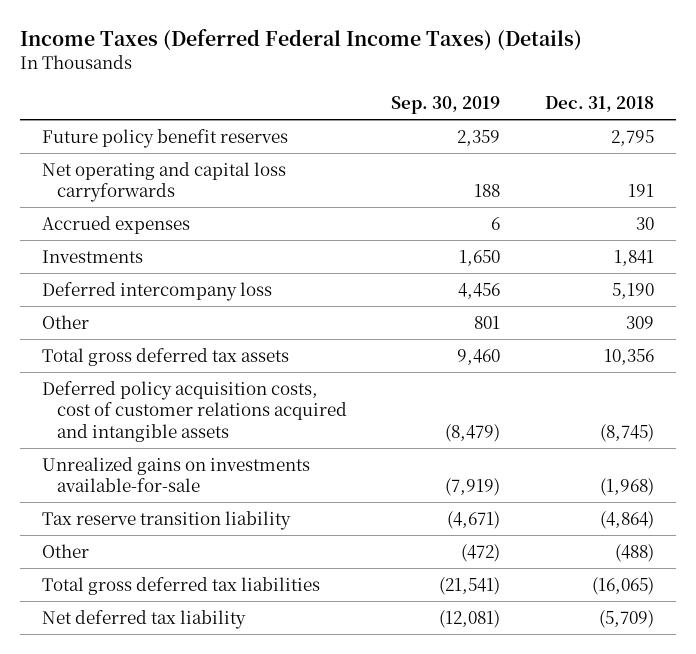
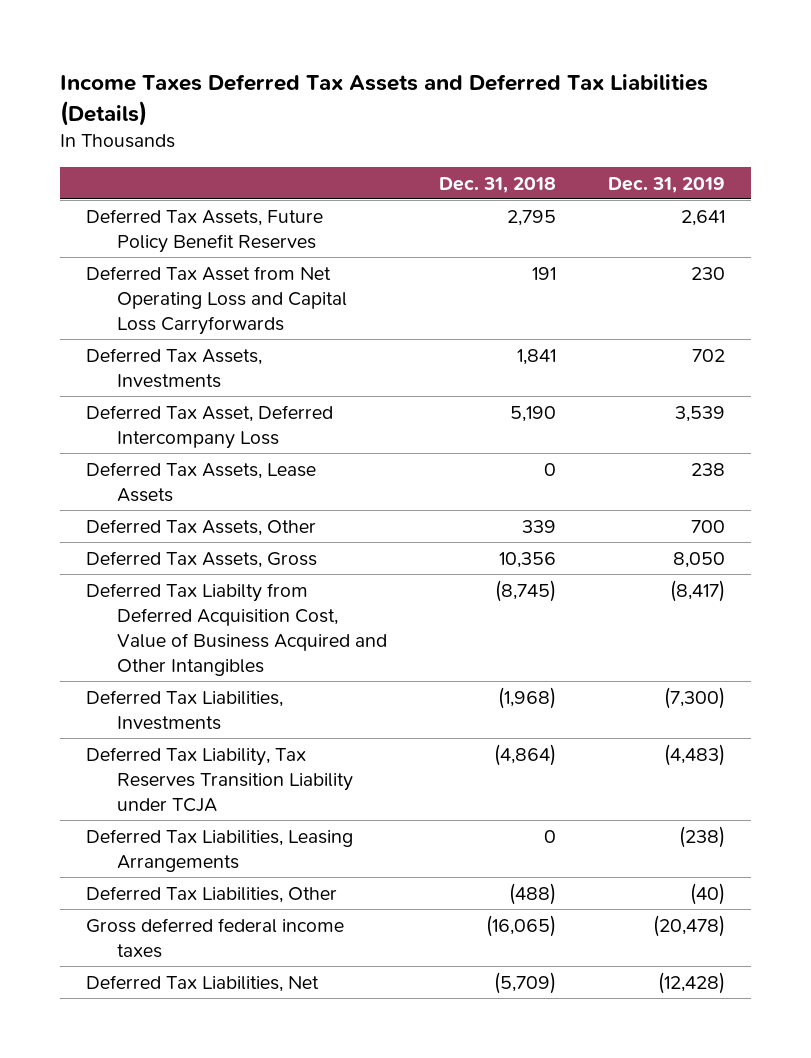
[19,29,582,51] Income Taxes (Deferred Federal Income Taxes) (Details) -> [60,74,709,126] Income Taxes Deferred Tax Assets and Deferred Tax Liabilities (Details)
[391,96,501,115] Sep. 30, 2019 -> none
none -> [608,176,726,193] Dec. 31, 2019
[41,215,190,234] Accrued expenses -> none
[41,128,288,148] Future policy benefit reserves -> [86,208,324,253] Deferred Tax Assets, Future Policy Benefit Reserves
[41,161,286,203] Net operating and capital loss carryforwards -> [86,265,348,335] Deferred Tax Asset from Net Operating Loss and Capital Loss Carryforwards
[41,249,143,263] Investments -> [86,347,263,388] Deferred Tax Assets, Investments
[41,281,272,301] Deferred intercompany loss -> [86,404,334,449] Deferred Tax Asset, Deferred Intercompany Loss
none -> [86,461,317,502] Deferred Tax Assets, Lease Assets
[41,314,89,329] Other -> [86,518,317,536] Deferred Tax Assets, Other
[625,315,654,329] 309 -> [522,519,557,533] 339
[41,347,289,366] Total gross deferred tax assets -> [86,550,318,568] Deferred Tax Assets, Gross
[41,380,347,442] Deferred policy acquisition costs, cost of customer relations acquired and intangible assets -> [86,582,388,677] Deferred Tax Liabilty from Deferred Acquisition Cost, Value of Business Acquired and Other Intangibles
[41,456,310,493] Unrealized gains on investments available-for-sale -> [86,689,284,730] Deferred Tax Liabilities, Investments
[41,510,291,530] Tax reserve transition liability -> [86,746,354,812] Deferred Tax Liability, Tax Reserves Transition Liability under TCJA
none -> [86,828,354,872] Deferred Tax Liabilities, Leasing Arrangements
[41,543,89,558] Other -> [86,885,338,903] Deferred Tax Liabilities, Other
[41,576,320,595] Total gross deferred tax liabilities -> [86,917,345,958] Gross deferred federal income taxes
[41,609,246,629] Net deferred tax liability -> [86,974,320,992] Deferred Tax Liabilities, Net

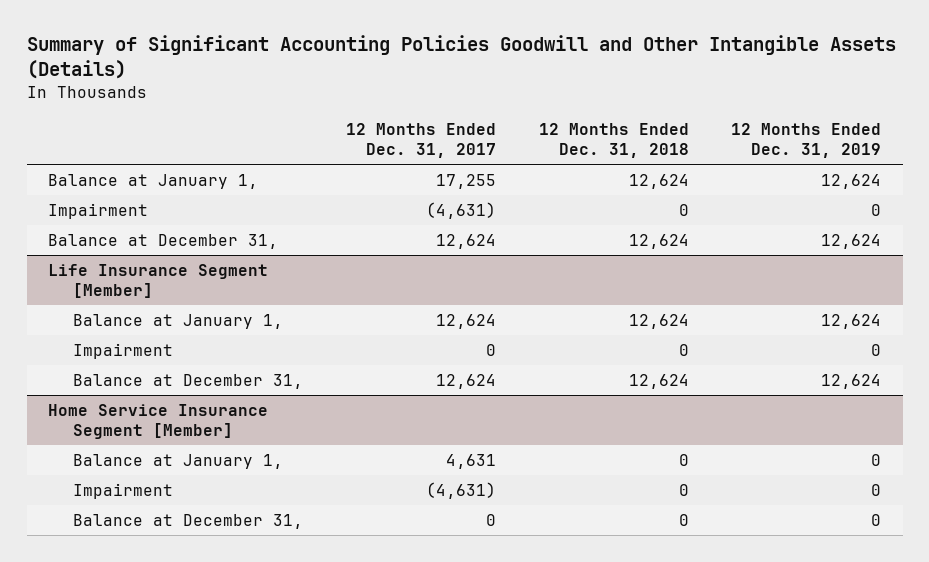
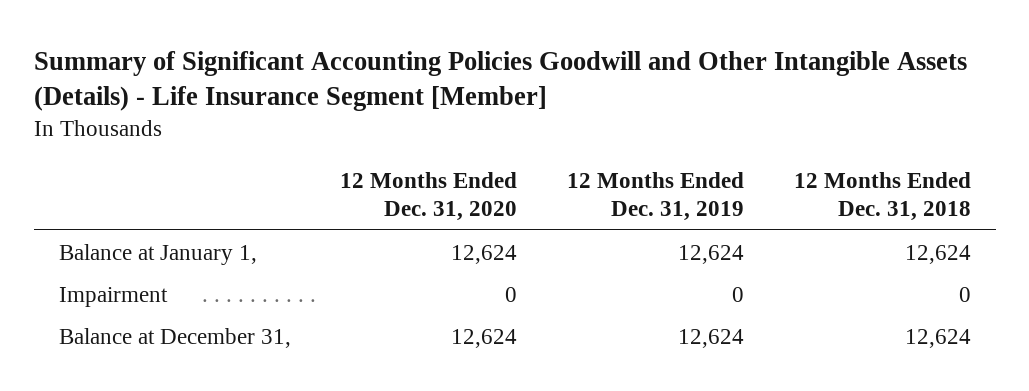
[26,35,896,80] Summary of Significant Accounting Policies Goodwill and Other Intangible Assets (Details) -> [33,50,967,112] Summary of Significant Accounting Policies Goodwill and Other Intangible Assets (Details) - Life Insurance Segment [Member]
[345,122,496,159] 12 Months Ended Dec. 31, 2017 -> none
none -> [340,172,518,222] 12 Months Ended Dec. 31, 2020
[47,263,268,299] Life Insurance Segment [Member] -> none
[73,313,284,329] Balance at January 1, -> none
[73,342,174,359] Impairment -> none
[73,373,304,389] Balance at December 31, -> none
[47,403,268,440] Home Service Insurance Segment [Member] -> none
[73,453,284,469] Balance at January 1, -> none
[73,482,174,499] Impairment -> none
[73,513,304,529] Balance at December 31, -> none

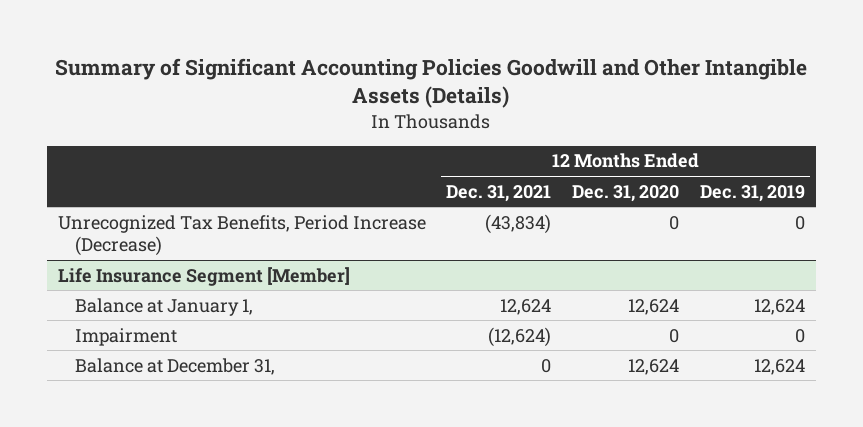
[33,50,967,112] Summary of Significant Accounting Policies Goodwill and Other Intangible Assets (Details) - Life Insurance Segment [Member] -> [55,58,808,109] Summary of Significant Accounting Policies Goodwill and Other Intangible Assets (Details)
[793,172,971,222] 12 Months Ended Dec. 31, 2018 -> none
none -> [446,184,552,202] Dec. 31, 2021
none -> [57,214,426,257] Unrecognized Tax Benefits, Period Increase (Decrease)
none -> [57,266,350,286] Life Insurance Segment [Member]

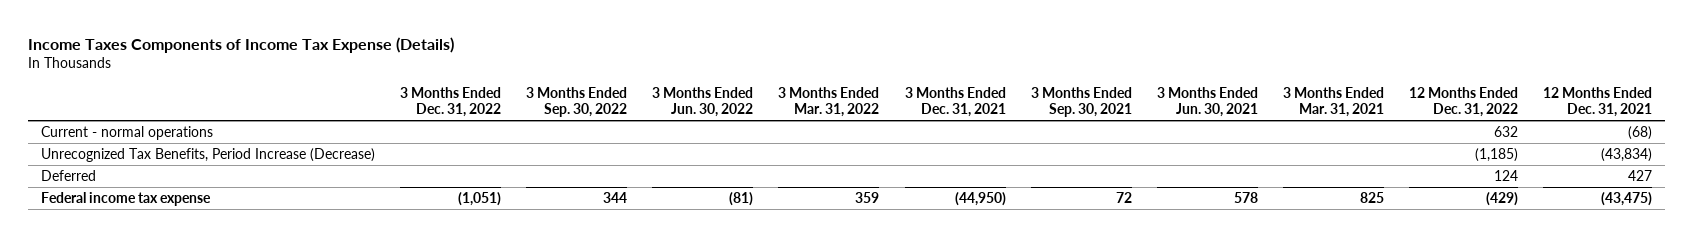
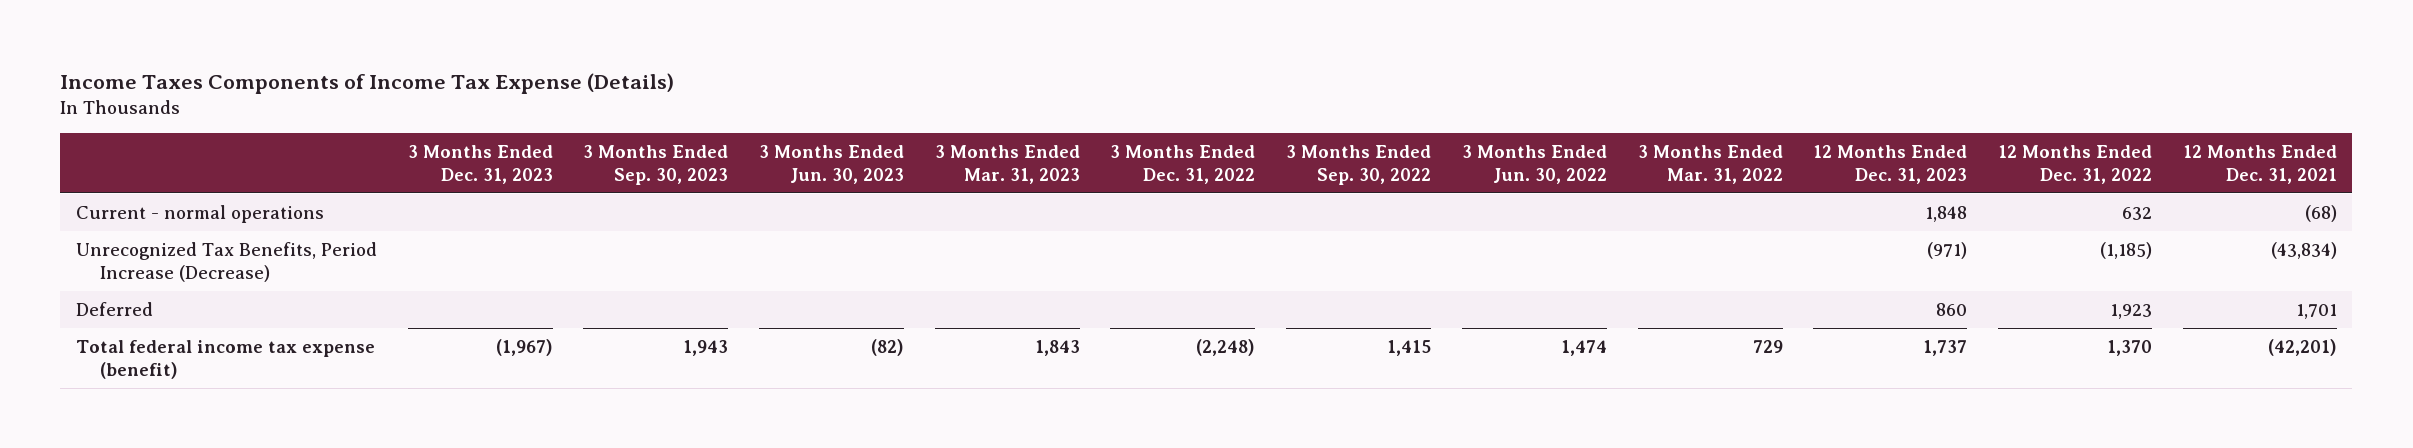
[904,86,1006,118] 3 Months Ended Dec. 31, 2021 -> none
[1030,86,1132,118] 3 Months Ended Sep. 30, 2021 -> none
[1156,86,1258,118] 3 Months Ended Jun. 30, 2021 -> none
[1282,86,1384,118] 3 Months Ended Mar. 31, 2021 -> none
none -> [407,144,553,184] 3 Months Ended Dec. 31, 2023
none -> [583,144,729,185] 3 Months Ended Sep. 30, 2023
none -> [758,144,904,184] 3 Months Ended Jun. 30, 2023
none -> [934,144,1080,184] 3 Months Ended Mar. 31, 2023
none -> [1813,144,1968,184] 12 Months Ended Dec. 31, 2023
[1494,169,1519,181] 124 -> [2110,303,2153,319] 1,923
[1628,169,1653,181] 427 -> [2295,303,2337,319] 1,701
[40,191,211,206] Federal income tax expense -> [75,339,375,379] Total federal income tax expense (benefit)
[458,191,502,206] (1,051) -> [1196,338,1256,356] (2,248)
[603,191,628,203] 344 -> [1387,339,1432,356] 1,415
[729,191,754,206] (81) -> [1560,339,1607,356] 1,474
[855,191,880,203] 359 -> [1752,339,1783,353] 729
[1486,191,1519,206] (429) -> [2107,339,2153,356] 1,370
[1601,191,1653,206] (43,475) -> [2267,338,2337,356] (42,201)

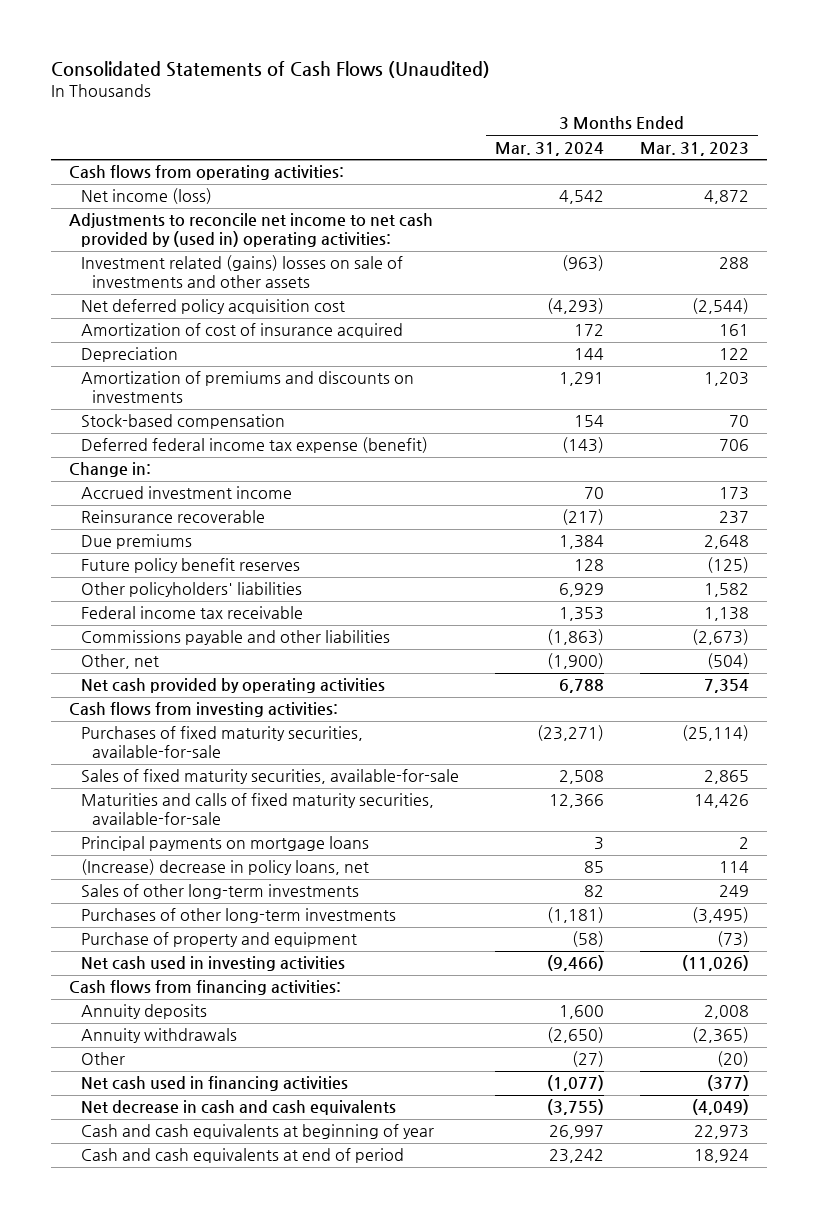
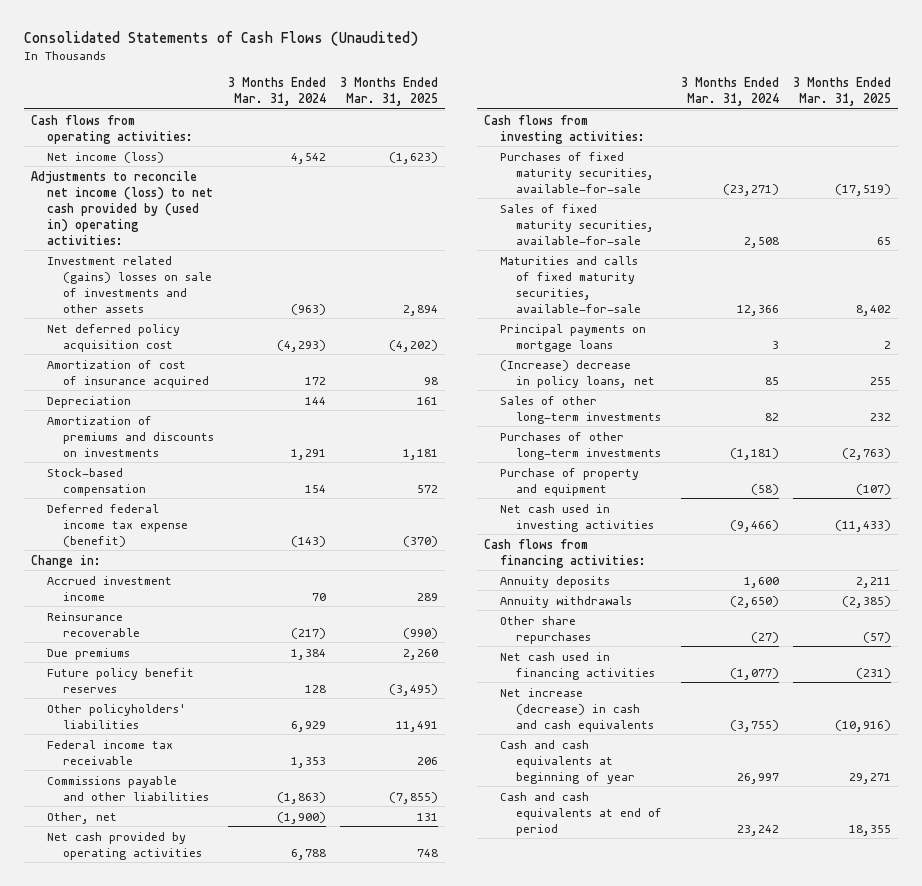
[640,141,750,156] Mar. 31, 2023 -> none
none -> [340,77,439,107] 3 Months Ended Mar. 31, 2025
[69,213,434,247] Adjustments to reconcile net income to net cash provided by (used in) operating activities: -> [30,170,213,245] Adjustments to reconcile net income (loss) to net cash provided by (used in) operating activities:
[80,1052,125,1066] Other -> [499,615,592,644] Other share repurchases
[80,1100,396,1116] Net decrease in cash and cash equivalents -> [499,687,655,732] Net increase (decrease) in cash and cash equivalents

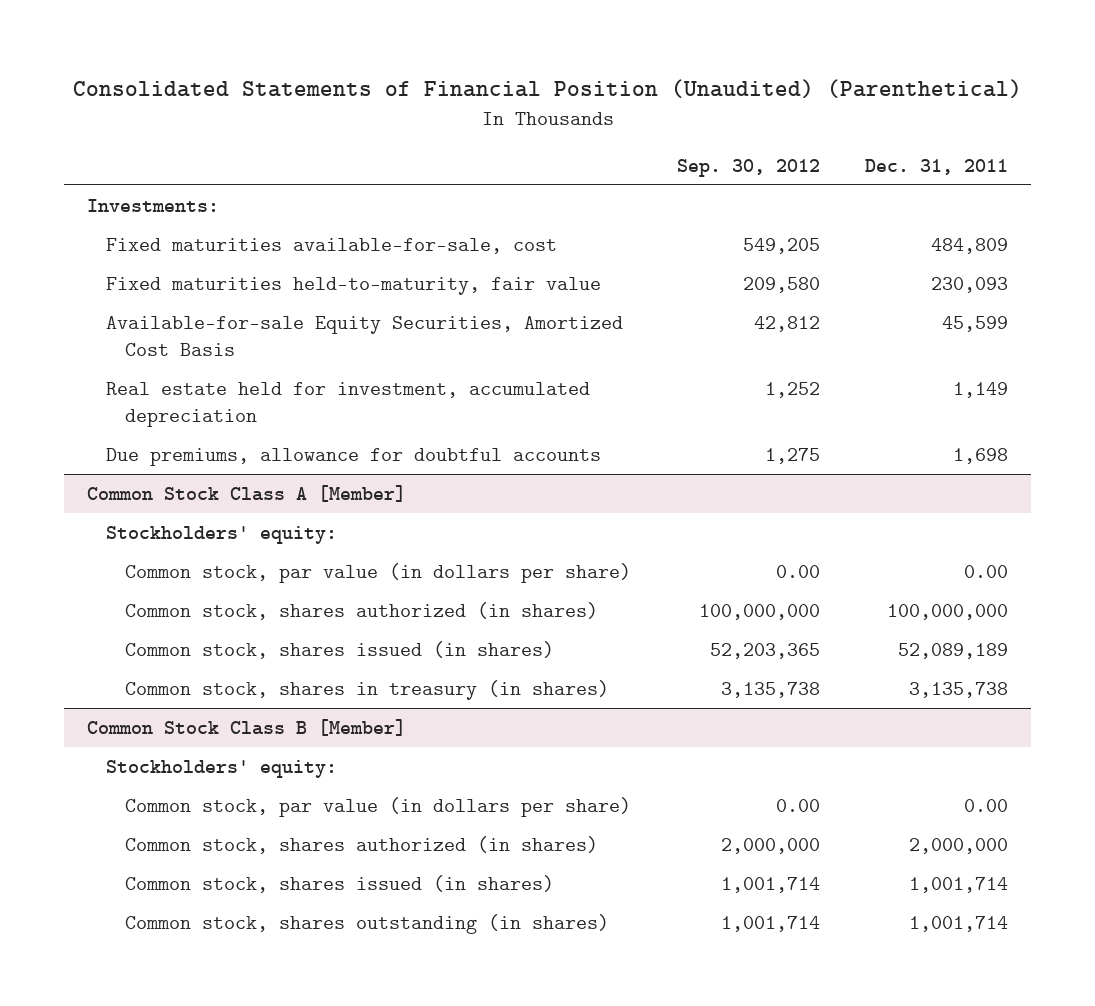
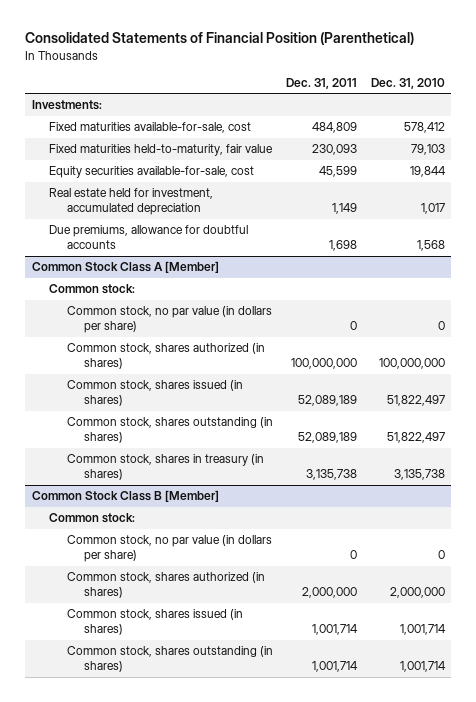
[72,79,1022,99] Consolidated Statements of Financial Position (Unaudited) (Parenthetical) -> [24,32,414,46] Consolidated Statements of Financial Position (Parenthetical)
[676,158,820,177] Sep. 30, 2012 -> none
none -> [370,77,445,89] Dec. 31, 2010
[106,316,624,357] Available-for-sale Equity Securities, Amortized Cost Basis -> [49,166,255,179] Equity securities available-for-sale, cost
[106,526,338,545] Stockholders' equity: -> none
none -> [49,284,136,295] Common stock:
[125,563,632,584] Common stock, par value (in dollars per share) -> [66,306,272,334] Common stock, no par value (in dollars per share)
[964,565,1009,579] 0.00 -> [350,321,358,331] 0
none -> [66,417,273,444] Common stock, shares outstanding (in shares)
[106,760,338,779] Stockholders' equity: -> none
none -> [49,513,136,524] Common stock:
[125,797,632,818] Common stock, par value (in dollars per share) -> [66,535,272,563] Common stock, no par value (in dollars per share)
[964,799,1009,813] 0.00 -> [350,550,358,560] 0

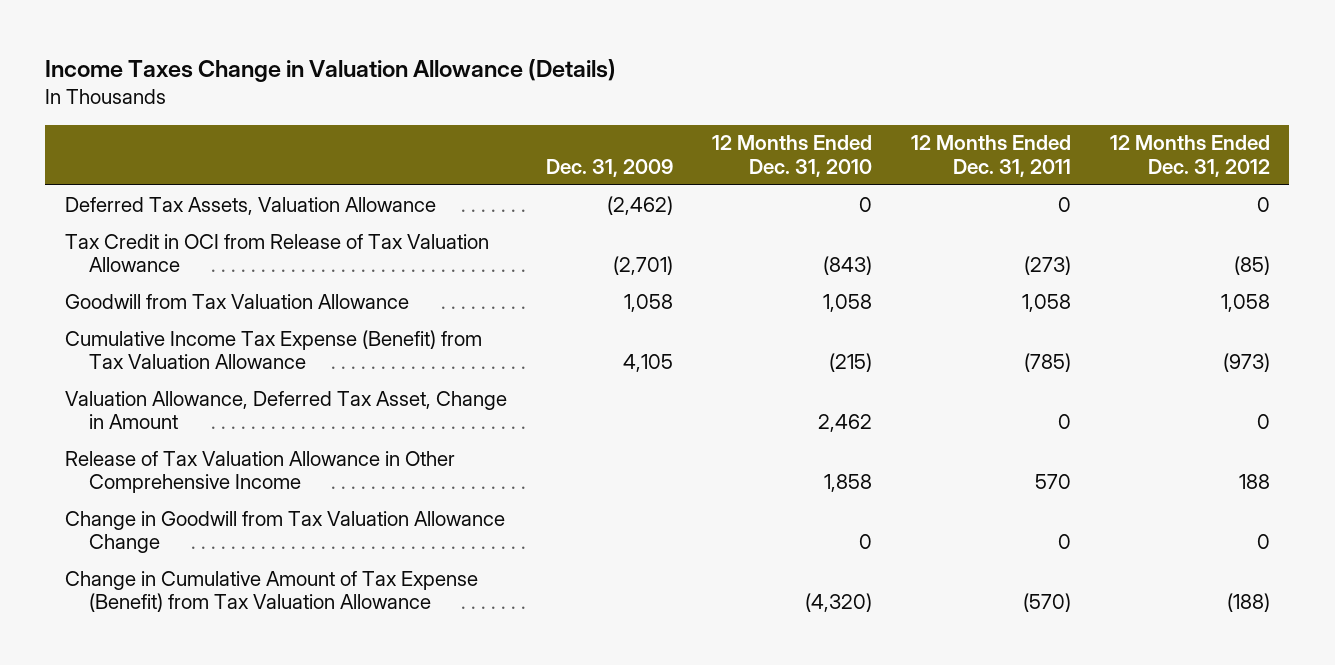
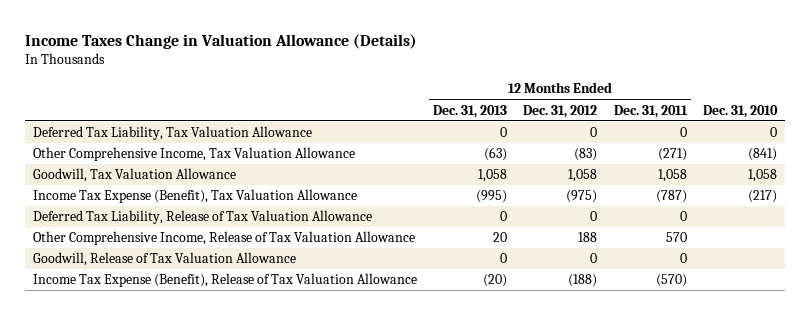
[545,158,673,177] Dec. 31, 2009 -> none
[711,135,872,177] 12 Months Ended Dec. 31, 2010 -> none
none -> [433,104,508,118] Dec. 31, 2013
none -> [703,104,779,118] Dec. 31, 2010
[64,196,436,215] Deferred Tax Assets, Valuation Allowance -> [32,126,312,141] Deferred Tax Liability, Tax Valuation Allowance
[64,233,489,273] Tax Credit in OCI from Release of Tax Valuation Allowance -> [32,147,355,162] Other Comprehensive Income, Tax Valuation Allowance
[1023,256,1071,276] (273) -> [657,148,687,162] (271)
[1233,256,1270,276] (85) -> [574,148,598,162] (83)
[64,293,409,309] Goodwill from Tax Valuation Allowance -> [32,168,236,183] Goodwill, Tax Valuation Allowance
[64,329,482,370] Cumulative Income Tax Expense (Benefit) from Tax Valuation Allowance -> [32,189,357,204] Income Tax Expense (Benefit), Tax Valuation Allowance
[1023,353,1071,373] (785) -> [655,190,687,204] (787)
[1222,353,1270,373] (973) -> [566,190,598,204] (975)
[64,390,507,430] Valuation Allowance, Deferred Tax Asset, Change in Amount -> [32,210,372,225] Deferred Tax Liability, Release of Tax Valuation Allowance
[64,450,455,494] Release of Tax Valuation Allowance in Other Comprehensive Income -> [32,231,415,246] Other Comprehensive Income, Release of Tax Valuation Allowance
[64,510,505,554] Change in Goodwill from Tax Valuation Allowance Change -> [32,252,296,267] Goodwill, Release of Tax Valuation Allowance
[64,570,478,613] Change in Cumulative Amount of Tax Expense (Benefit) from Tax Valuation Allowance -> [32,273,417,288] Income Tax Expense (Benefit), Release of Tax Valuation Allowance

